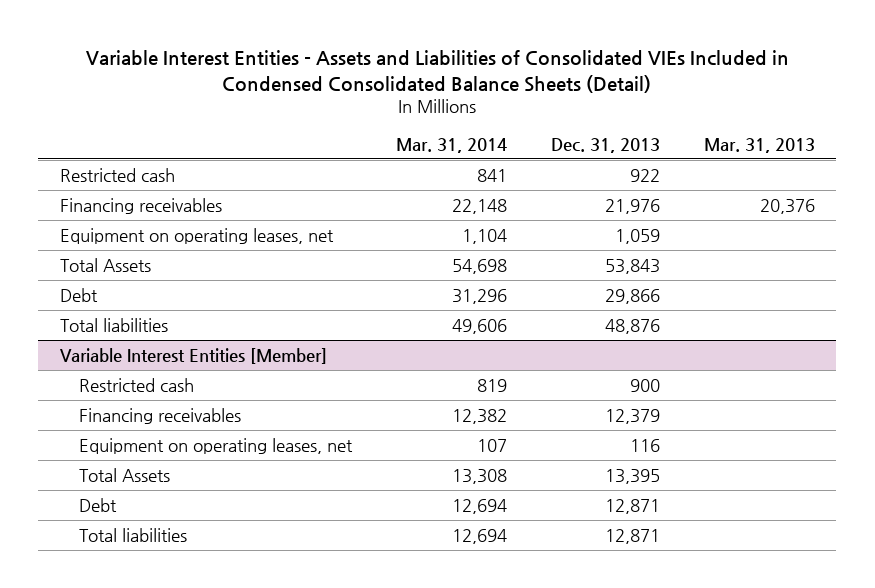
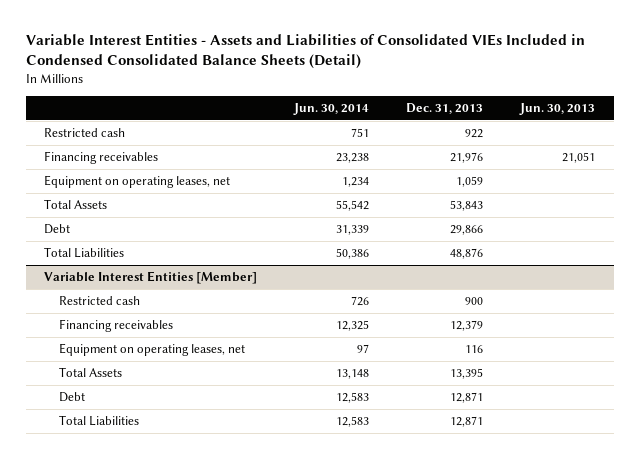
[395,137,507,153] Mar. 31, 2014 -> none
[703,137,815,153] Mar. 31, 2013 -> none
none -> [293,102,370,115] Jun. 30, 2014
none -> [519,102,596,115] Jun. 30, 2013
[60,317,169,332] Total liabilities -> [44,247,125,259] Total Liabilities
[79,527,188,542] Total liabilities -> [58,415,139,427] Total Liabilities

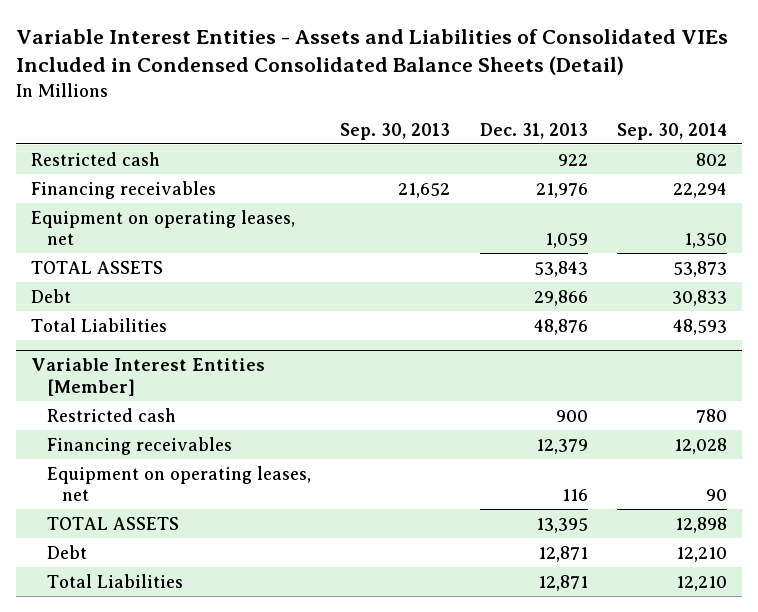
[293,102,370,115] Jun. 30, 2014 -> none
[519,102,596,115] Jun. 30, 2013 -> none
none -> [340,122,451,140] Sep. 30, 2013
none -> [617,122,728,140] Sep. 30, 2014
[44,199,108,210] Total Assets -> [30,260,163,274] TOTAL ASSETS
[58,367,122,378] Total Assets -> [46,516,179,530] TOTAL ASSETS

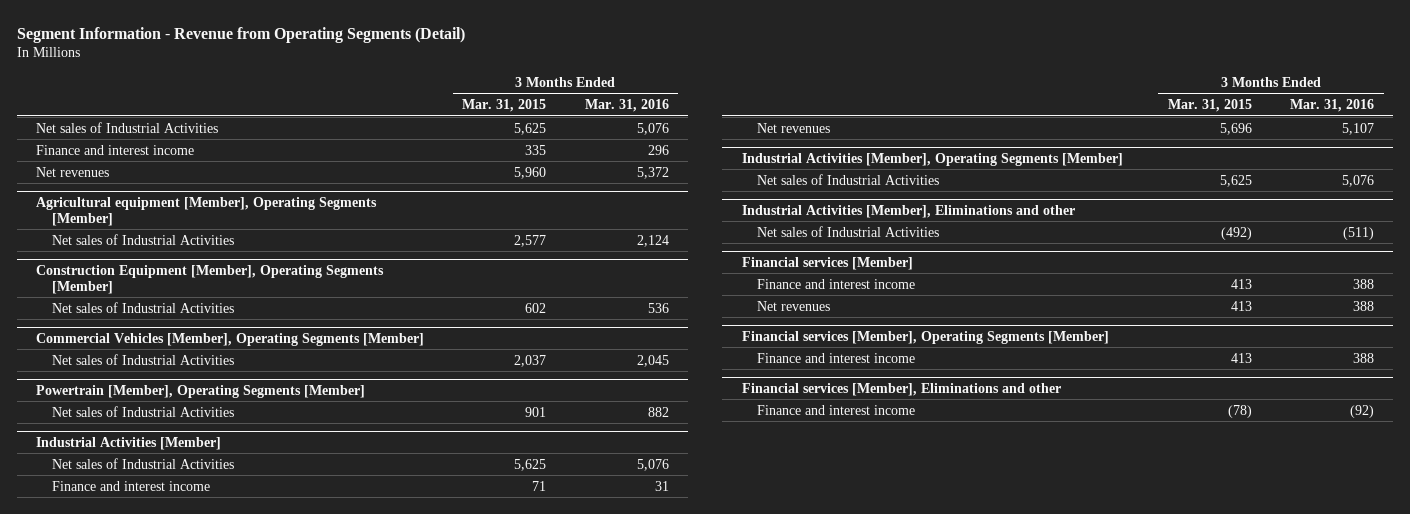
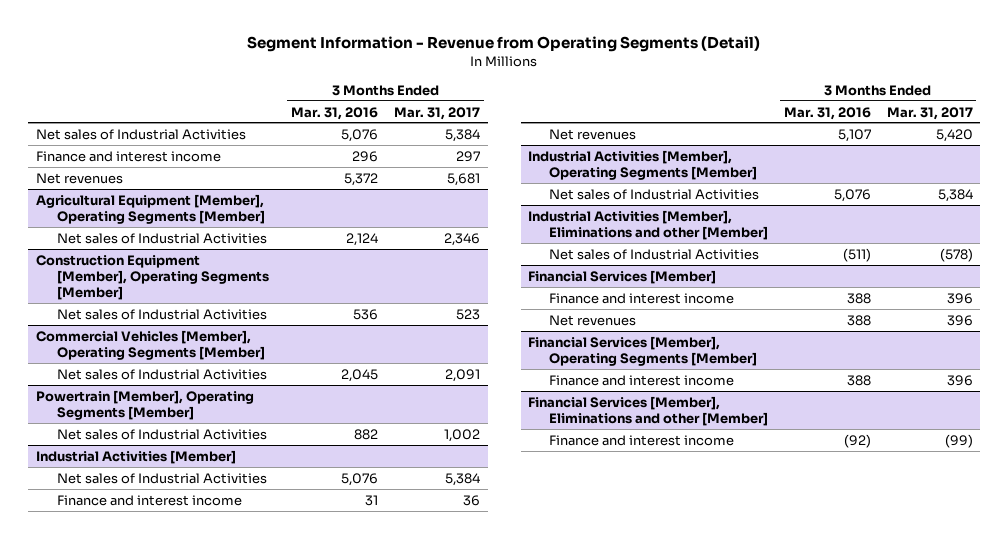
[462,99,547,113] Mar. 31, 2015 -> none
none -> [393,106,480,120] Mar. 31, 2017
[36,196,378,226] Agricultural equipment [Member], Operating Segments [Member] -> [35,193,265,224] Agricultural Equipment [Member], Operating Segments [Member]
[741,204,1075,218] Industrial Activities [Member], Eliminations and other -> [528,209,769,240] Industrial Activities [Member], Eliminations and other [Member]
[741,256,913,270] Financial services [Member] -> [528,269,717,284] Financial Services [Member]
[741,330,1109,344] Financial services [Member], Operating Segments [Member] -> [528,335,758,366] Financial Services [Member], Operating Segments [Member]
[741,382,1061,396] Financial services [Member], Eliminations and other -> [528,395,769,426] Financial Services [Member], Eliminations and other [Member]

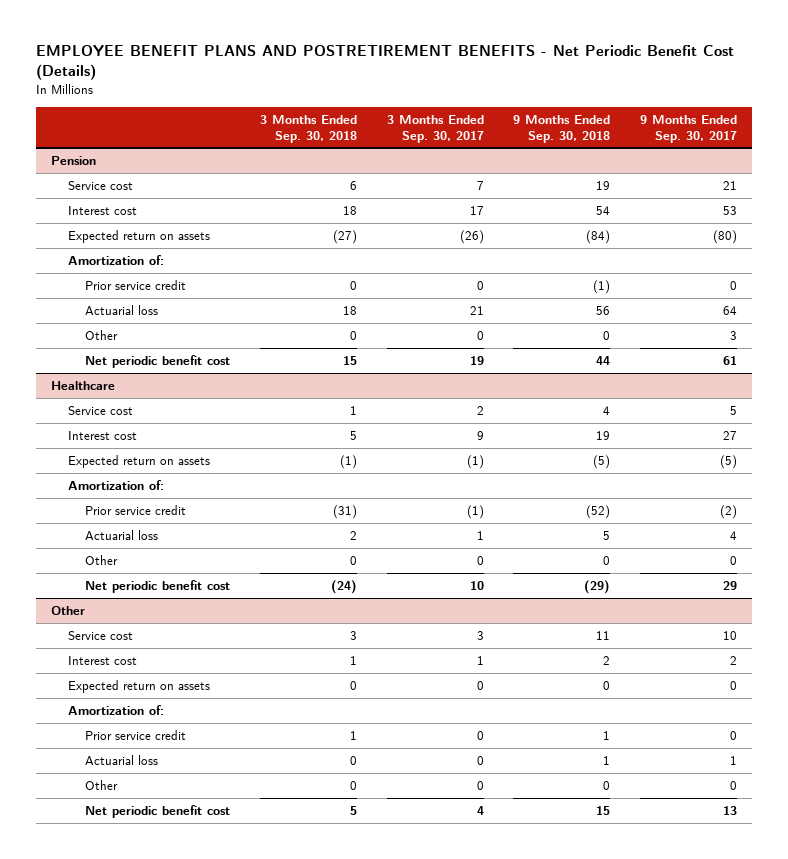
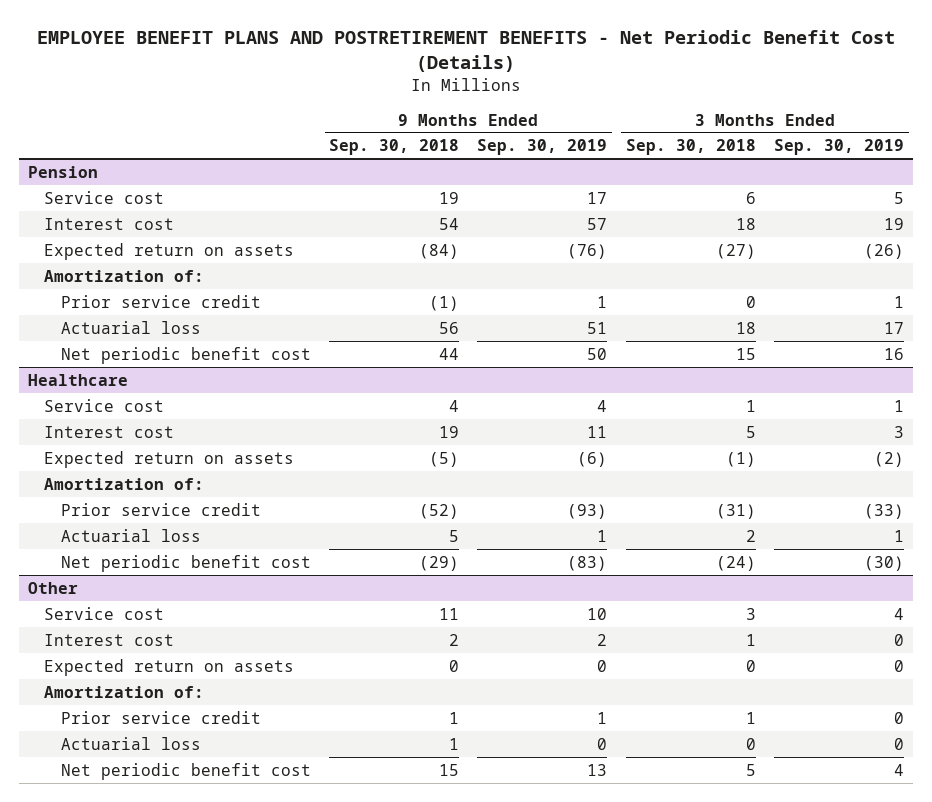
[386,114,484,143] 3 Months Ended Sep. 30, 2017 -> none
[640,114,738,143] 9 Months Ended Sep. 30, 2017 -> none
none -> [477,139,608,156] Sep. 30, 2019
none -> [773,139,904,156] Sep. 30, 2019
[84,329,118,340] Other -> none
[84,554,118,565] Other -> none
[84,779,118,790] Other -> none

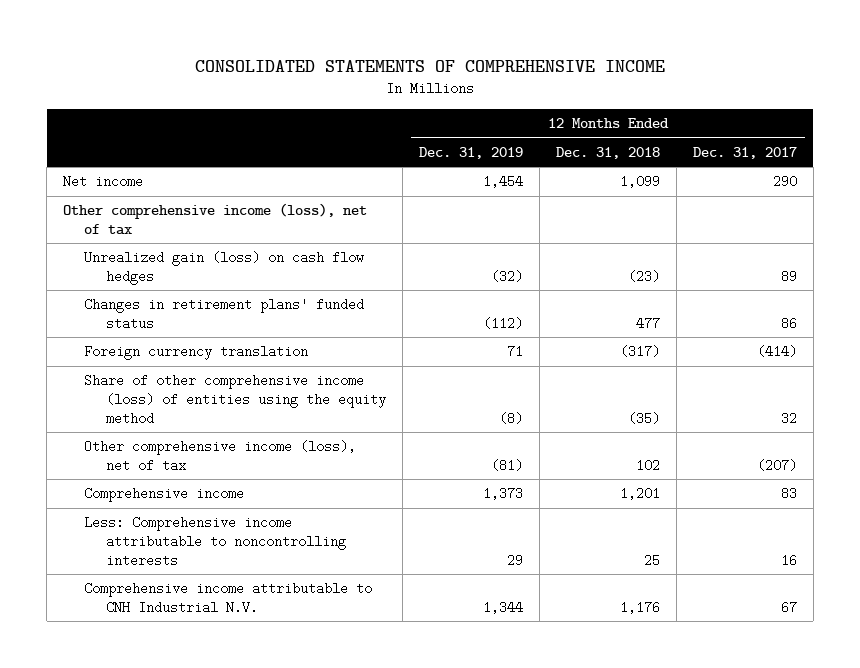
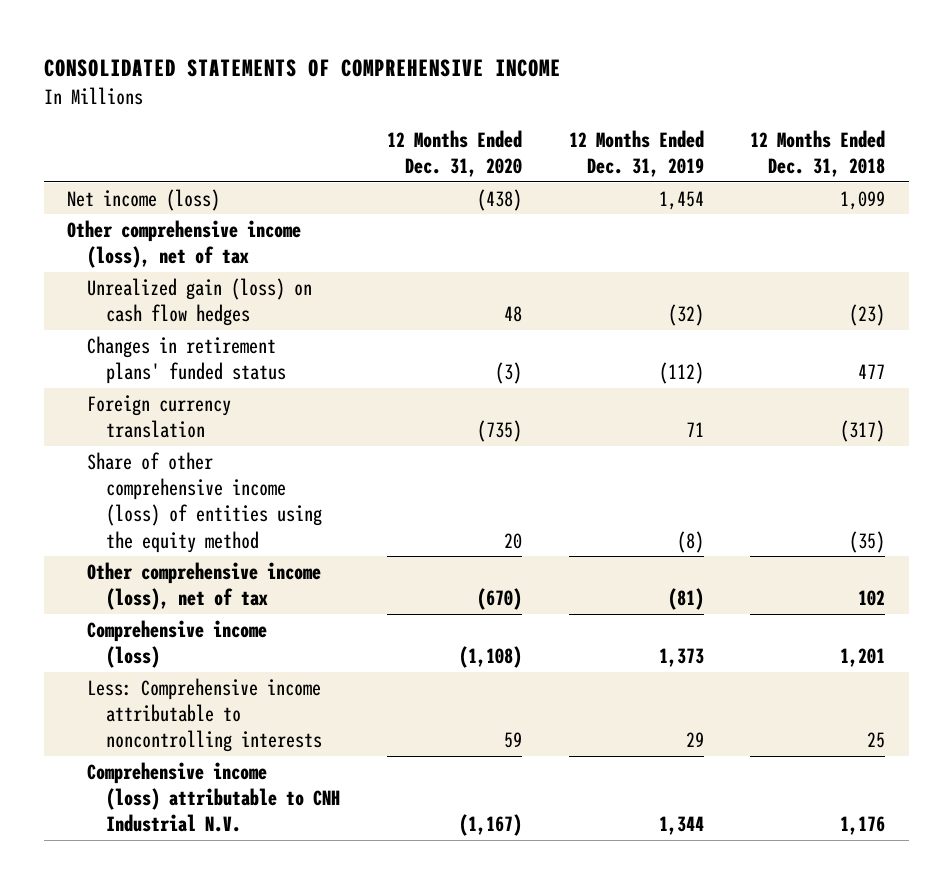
[692,147,797,160] Dec. 31, 2017 -> none
none -> [386,130,522,178] 12 Months Ended Dec. 31, 2020
[63,175,144,189] Net income -> [67,188,221,211] Net income (loss)
[84,487,245,503] Comprehensive income -> [86,619,267,669] Comprehensive income (loss)
[84,582,373,615] Comprehensive income attributable to CNH Industrial N.V. -> [86,761,341,833] Comprehensive income (loss) attributable to CNH Industrial N.V.

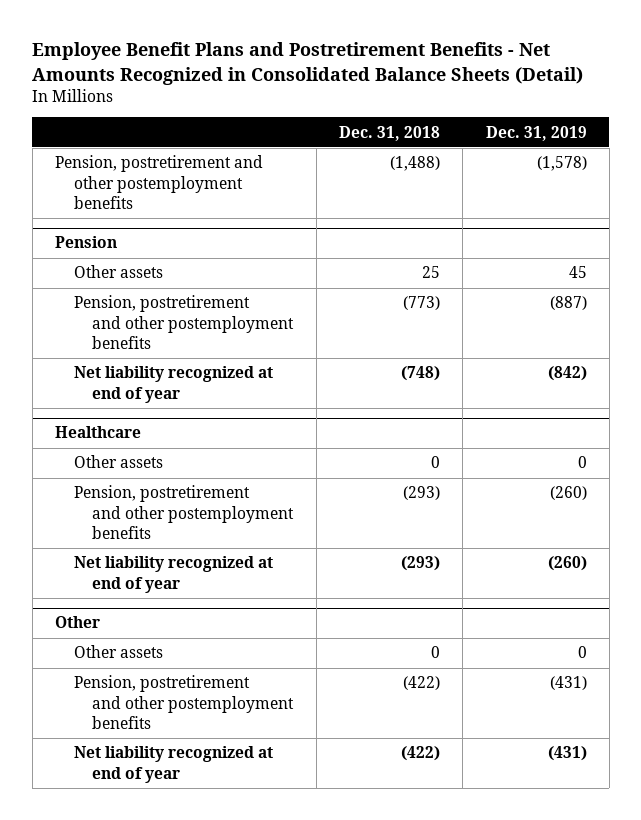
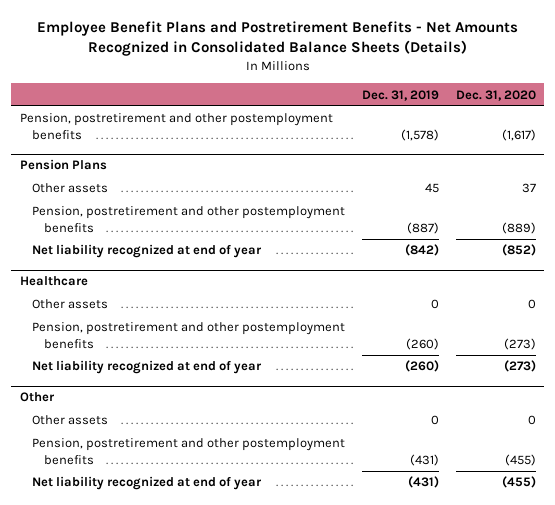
[32,42,584,85] Employee Benefit Plans and Postretirement Benefits - Net Amounts Recognized in Consolidated Balance Sheets (Detail) -> [36,20,518,57] Employee Benefit Plans and Postretirement Benefits - Net Amounts Recognized in Consolidated Balance Sheets (Details)
[339,125,441,141] Dec. 31, 2018 -> none
none -> [455,89,536,101] Dec. 31, 2020
[54,236,117,249] Pension -> [19,159,107,171] Pension Plans

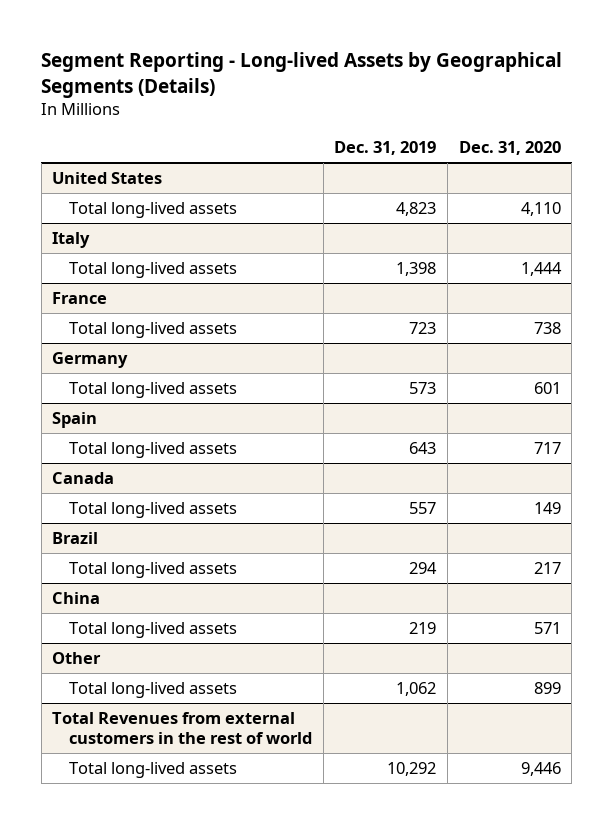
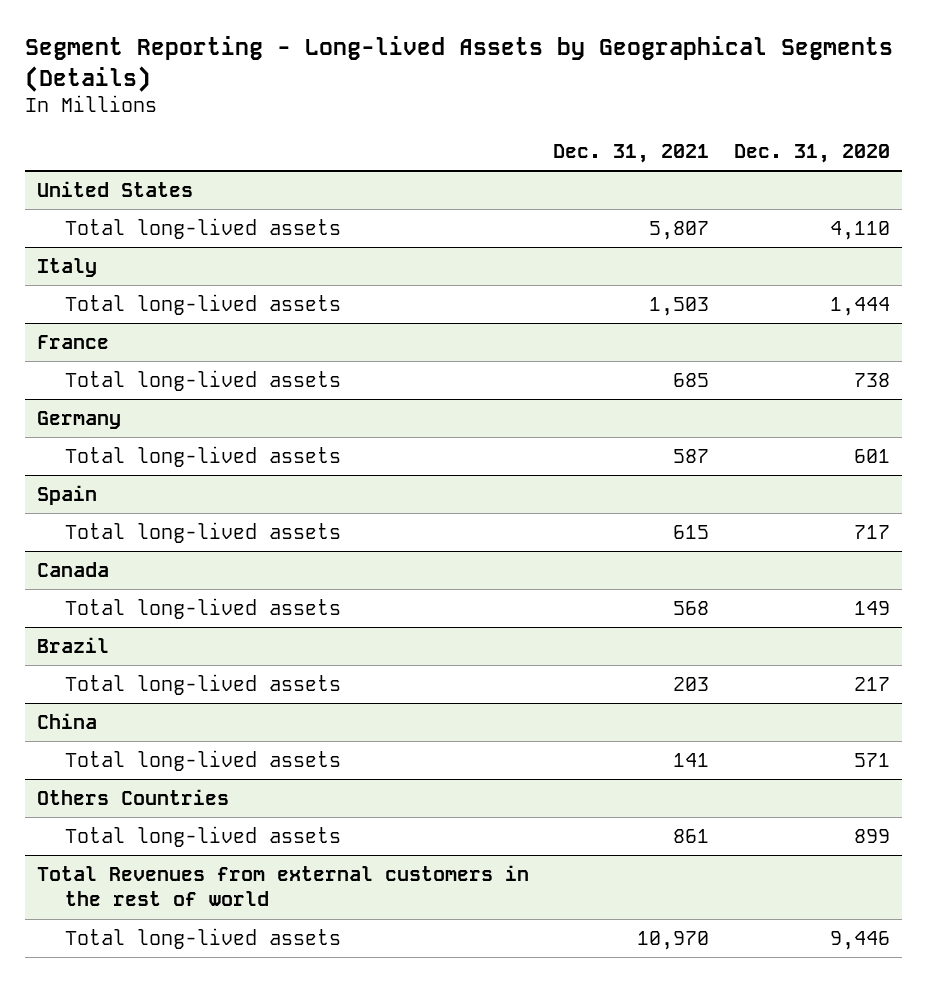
[334,141,437,156] Dec. 31, 2019 -> none
none -> [553,144,710,164] Dec. 31, 2021
[52,651,102,664] Other -> [36,788,229,805] Others Countries

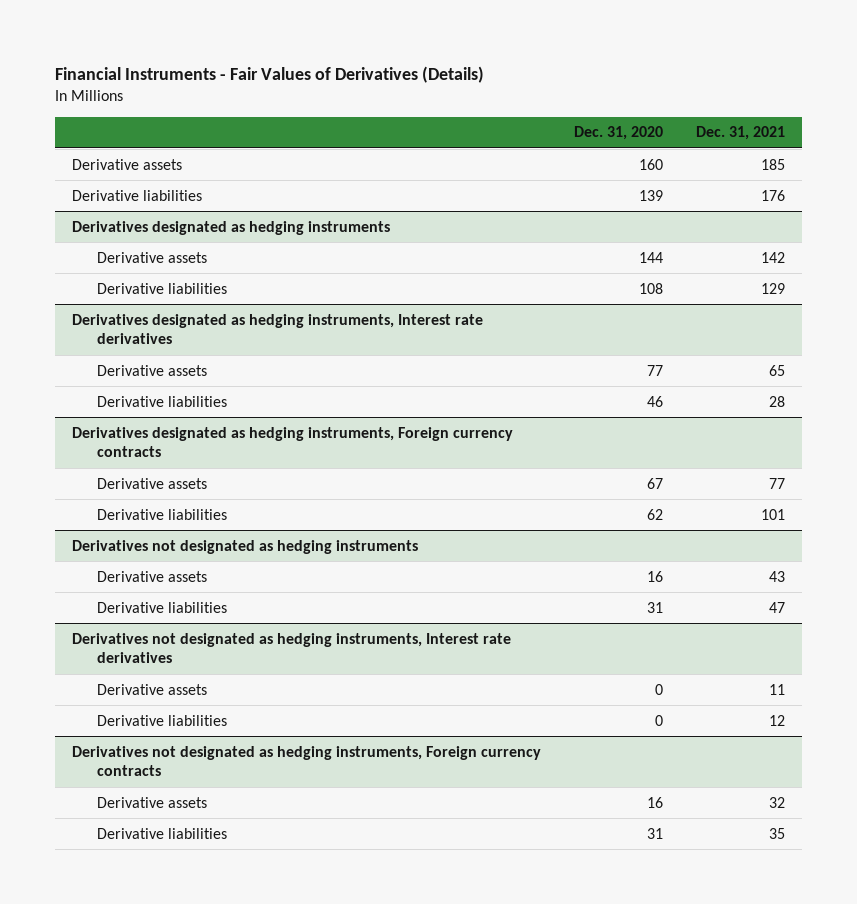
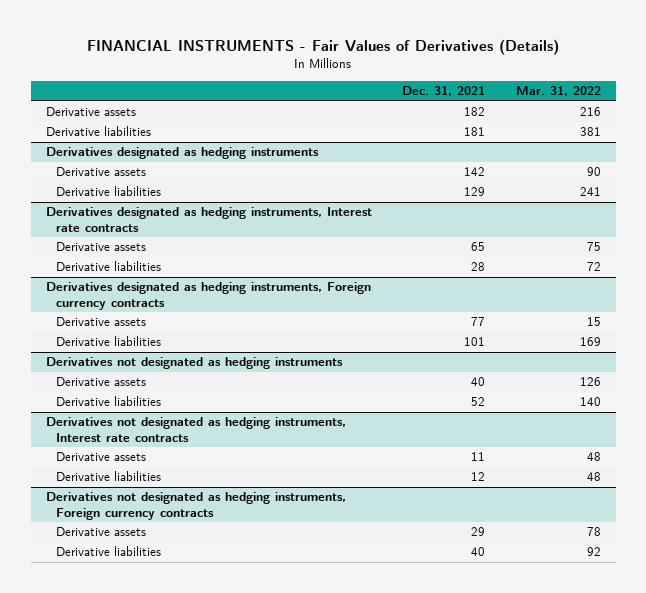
[54,65,484,83] Financial Instruments - Fair Values of Derivatives (Details) -> [87,38,560,55] FINANCIAL INSTRUMENTS - Fair Values of Derivatives (Details)
[574,126,664,141] Dec. 31, 2020 -> none
none -> [515,86,601,97] Mar. 31, 2022
[761,158,786,170] 185 -> [464,107,486,117] 182
[761,189,786,201] 176 -> [464,127,486,137] 181
[71,313,483,345] Derivatives designated as hedging instruments, Interest rate derivatives -> [45,207,372,232] Derivatives designated as hedging instruments, Interest rate contracts
[769,570,786,582] 43 -> [471,377,486,387] 40
[769,601,786,613] 47 -> [471,397,486,407] 52
[71,632,511,664] Derivatives not designated as hedging instruments, Interest rate derivatives -> [45,417,346,442] Derivatives not designated as hedging instruments, Interest rate contracts
[769,796,786,808] 32 -> [471,527,486,537] 29
[769,827,786,839] 35 -> [471,547,486,557] 40

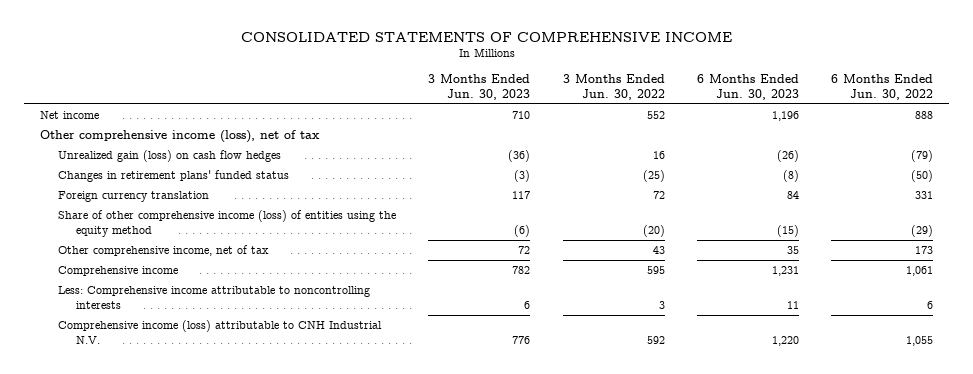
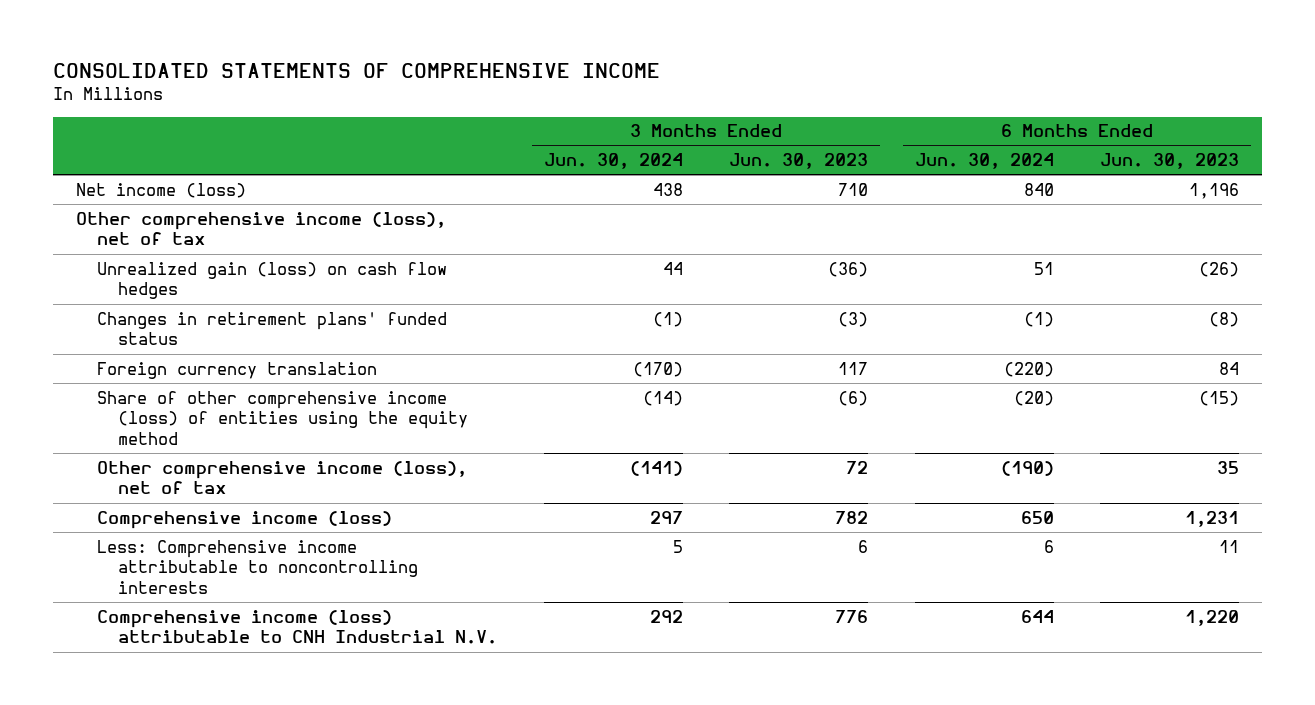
[562,74,665,100] 3 Months Ended Jun. 30, 2022 -> none
[831,74,934,100] 6 Months Ended Jun. 30, 2022 -> none
none -> [543,153,683,170] Jun. 30, 2024
none -> [914,153,1054,170] Jun. 30, 2024
[39,110,99,119] Net income -> [75,182,246,198] Net income (loss)
[57,244,269,256] Other comprehensive income, net of tax -> [97,460,468,495] Other comprehensive income (loss), net of tax
[57,265,178,276] Comprehensive income -> [97,510,393,529] Comprehensive income (loss)

